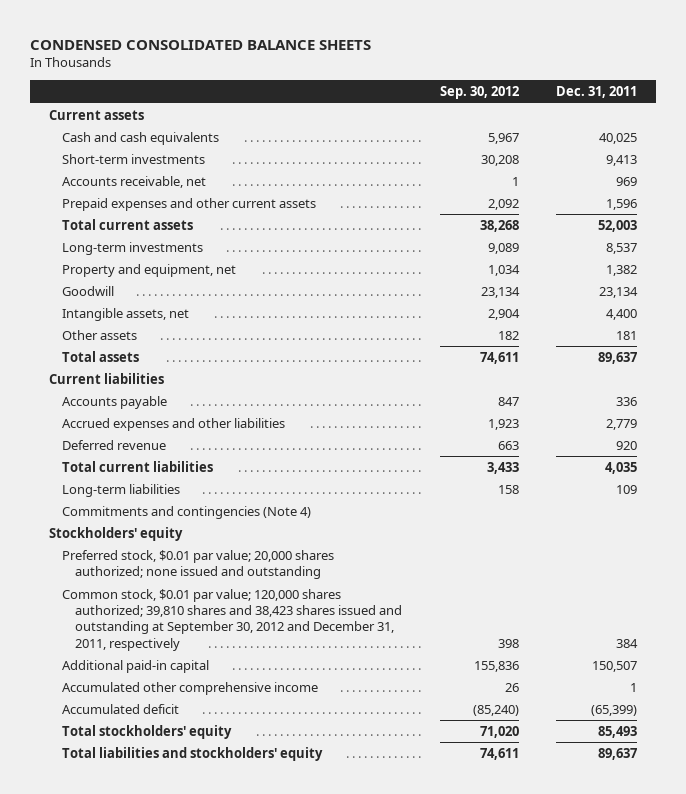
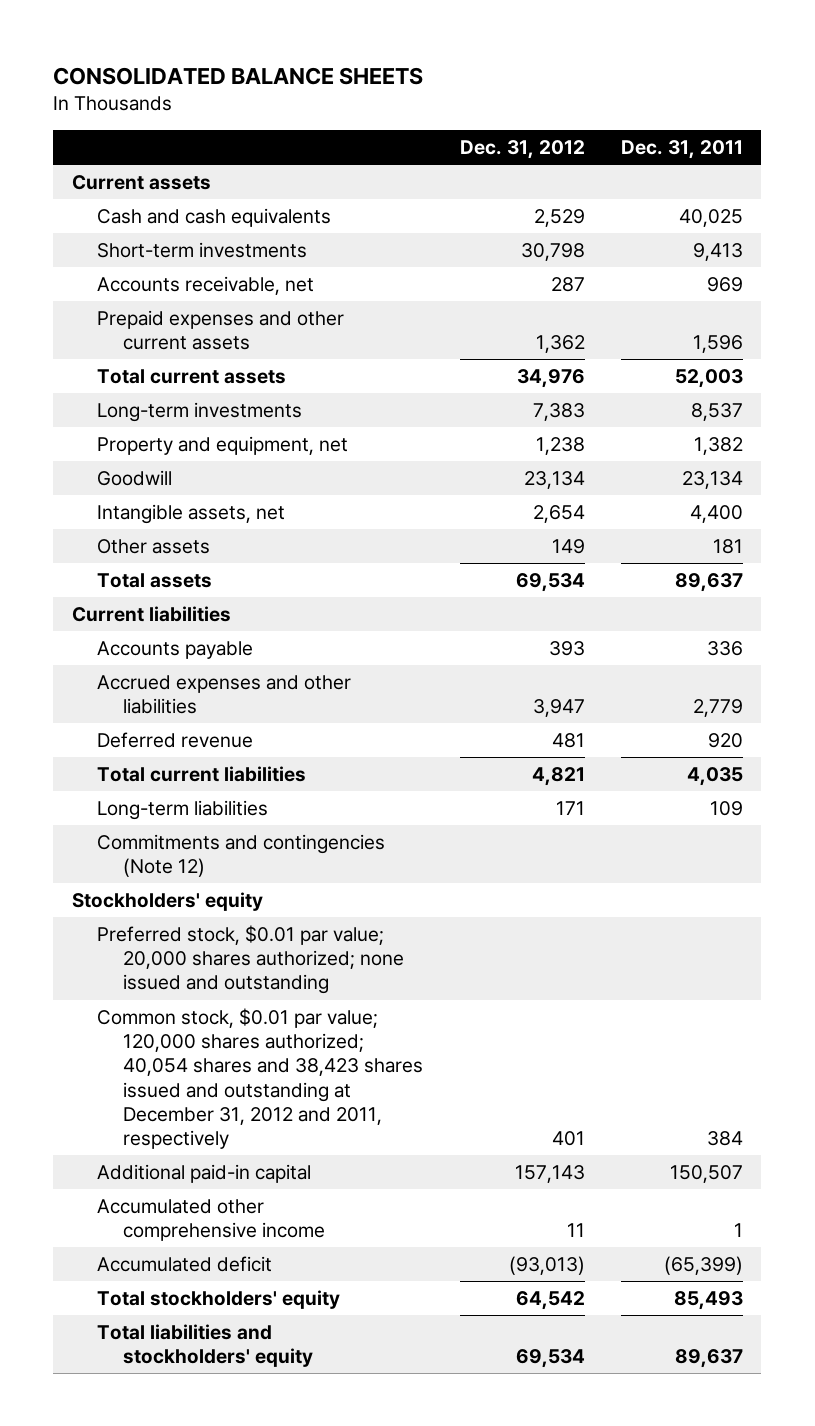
[30,40,372,51] CONDENSED CONSOLIDATED BALANCE SHEETS -> [53,66,424,85] CONSOLIDATED BALANCE SHEETS
[439,86,519,100] Sep. 30, 2012 -> none
none -> [459,140,585,160] Dec. 31, 2012
[62,505,312,519] Commitments and contingencies (Note 4) -> [97,834,386,878] Commitments and contingencies (Note 12)
[62,588,403,651] Common stock, $0.01 par value; 120,000 shares authorized; 39,810 shares and 38,423 shares issued and outstanding at September 30, 2012 and December 31, 2011, respectively -> [97,1008,424,1149] Common stock, $0.01 par value; 120,000 shares authorized; 40,054 shares and 38,423 shares issued and outstanding at December 31, 2012 and 2011, respectively

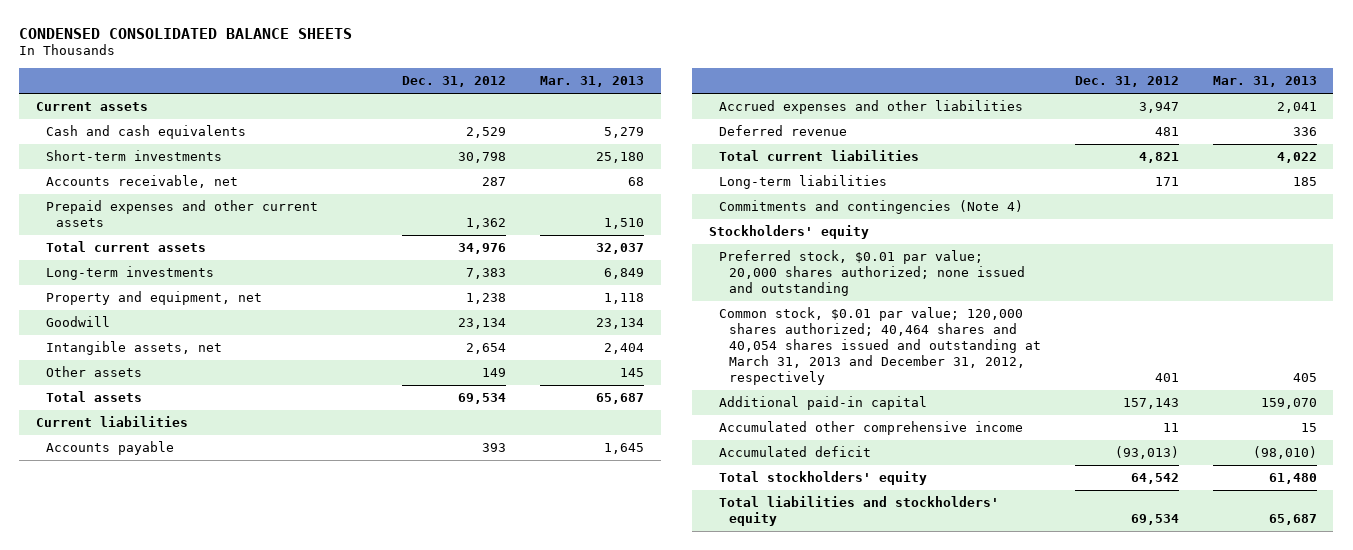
[53,66,424,85] CONSOLIDATED BALANCE SHEETS -> [19,27,353,39] CONDENSED CONSOLIDATED BALANCE SHEETS
[621,140,744,160] Dec. 31, 2011 -> none
none -> [539,76,644,88] Mar. 31, 2013
[97,834,386,878] Commitments and contingencies (Note 12) -> [718,200,1023,215] Commitments and contingencies (Note 4)
[97,1008,424,1149] Common stock, $0.01 par value; 120,000 shares authorized; 40,054 shares and 38,423 shares issued and outstanding at December 31, 2012 and 2011, respectively -> [718,307,1042,385] Common stock, $0.01 par value; 120,000 shares authorized; 40,464 shares and 40,054 shares issued and outstanding at March 31, 2013 and December 31, 2012, respectively

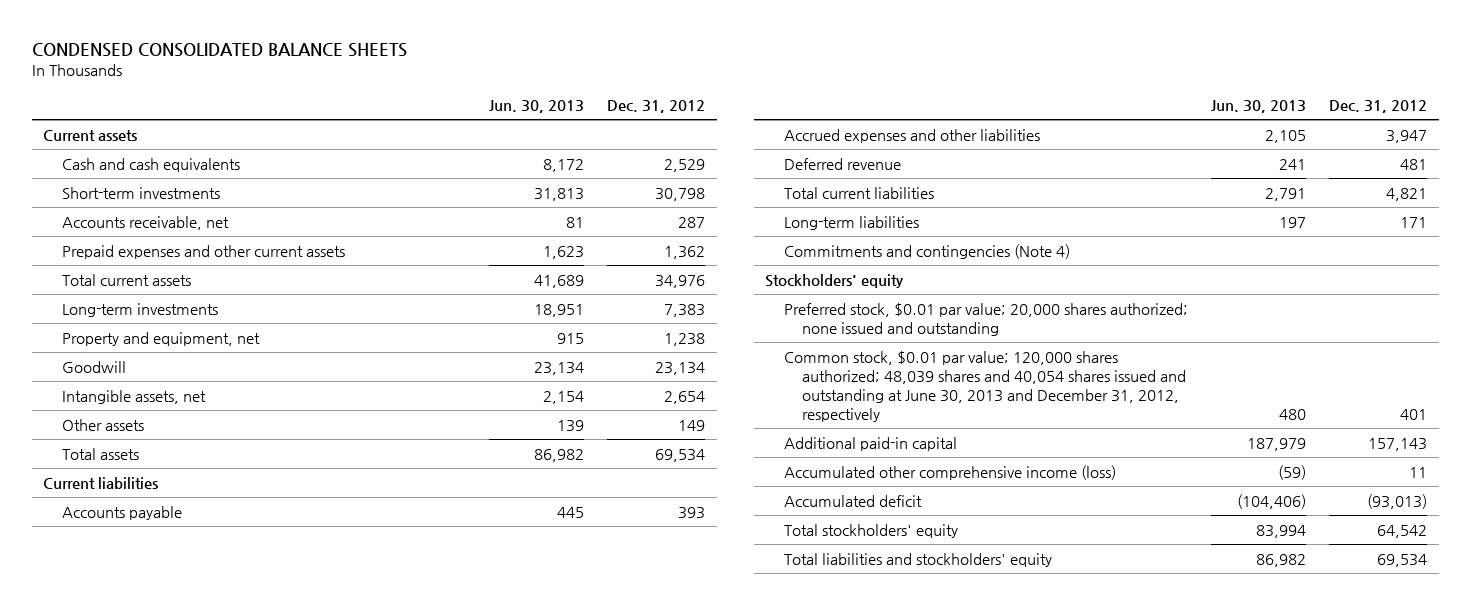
[539,76,644,88] Mar. 31, 2013 -> none
none -> [488,99,584,113] Jun. 30, 2013
[718,307,1042,385] Common stock, $0.01 par value; 120,000 shares authorized; 40,464 shares and 40,054 shares issued and outstanding at March 31, 2013 and December 31, 2012, respectively -> [783,350,1187,422] Common stock, $0.01 par value; 120,000 shares authorized; 48,039 shares and 40,054 shares issued and outstanding at June 30, 2013 and December 31, 2012, respectively
[718,421,1023,436] Accumulated other comprehensive income -> [783,464,1116,480] Accumulated other comprehensive income (loss)

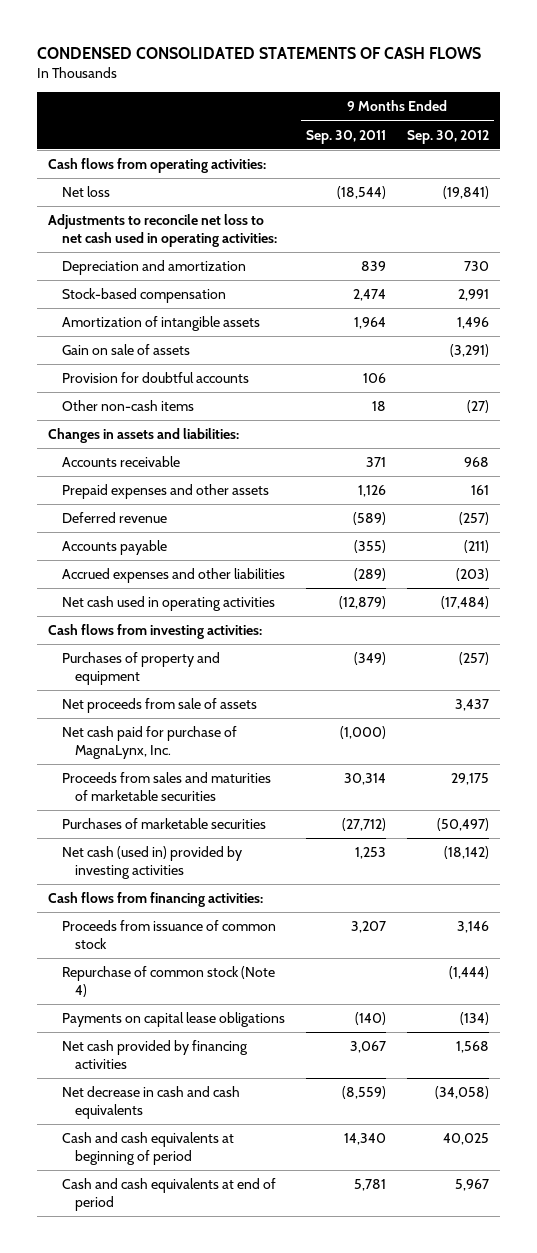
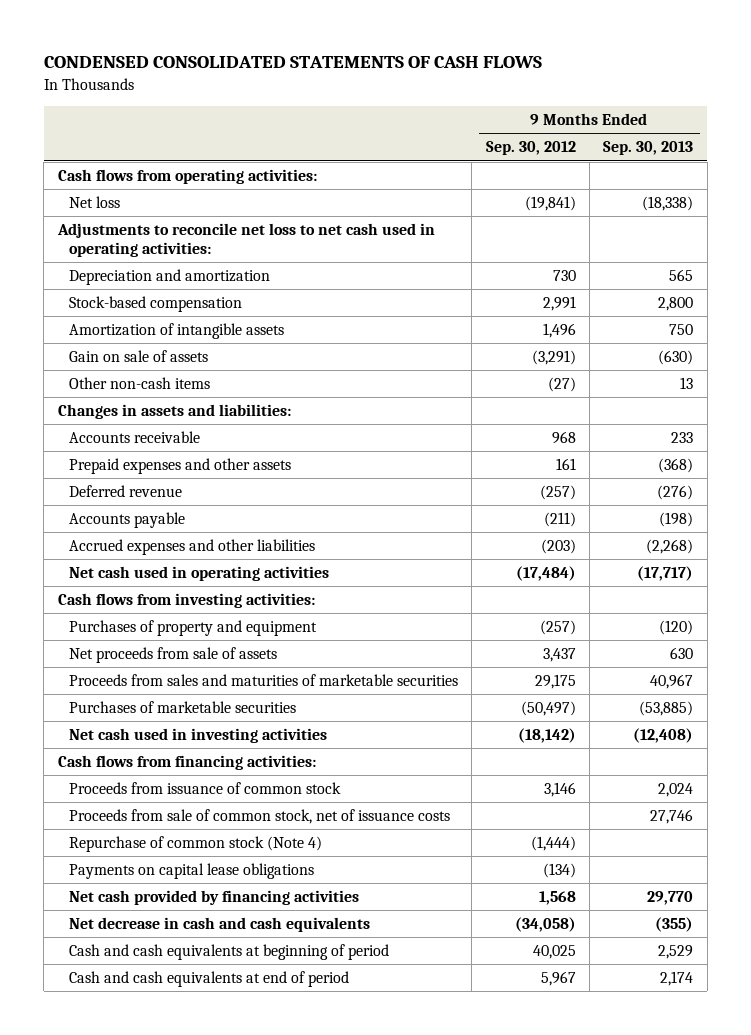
[305,129,386,144] Sep. 30, 2011 -> none
none -> [603,141,694,156] Sep. 30, 2013
[61,372,249,384] Provision for doubtful accounts -> none
[61,726,237,759] Net cash paid for purchase of MagnaLynx, Inc. -> none
[61,846,242,879] Net cash (used in) provided by investing activities -> [68,728,327,744] Net cash used in investing activities
none -> [68,809,450,825] Proceeds from sale of common stock, net of issuance costs

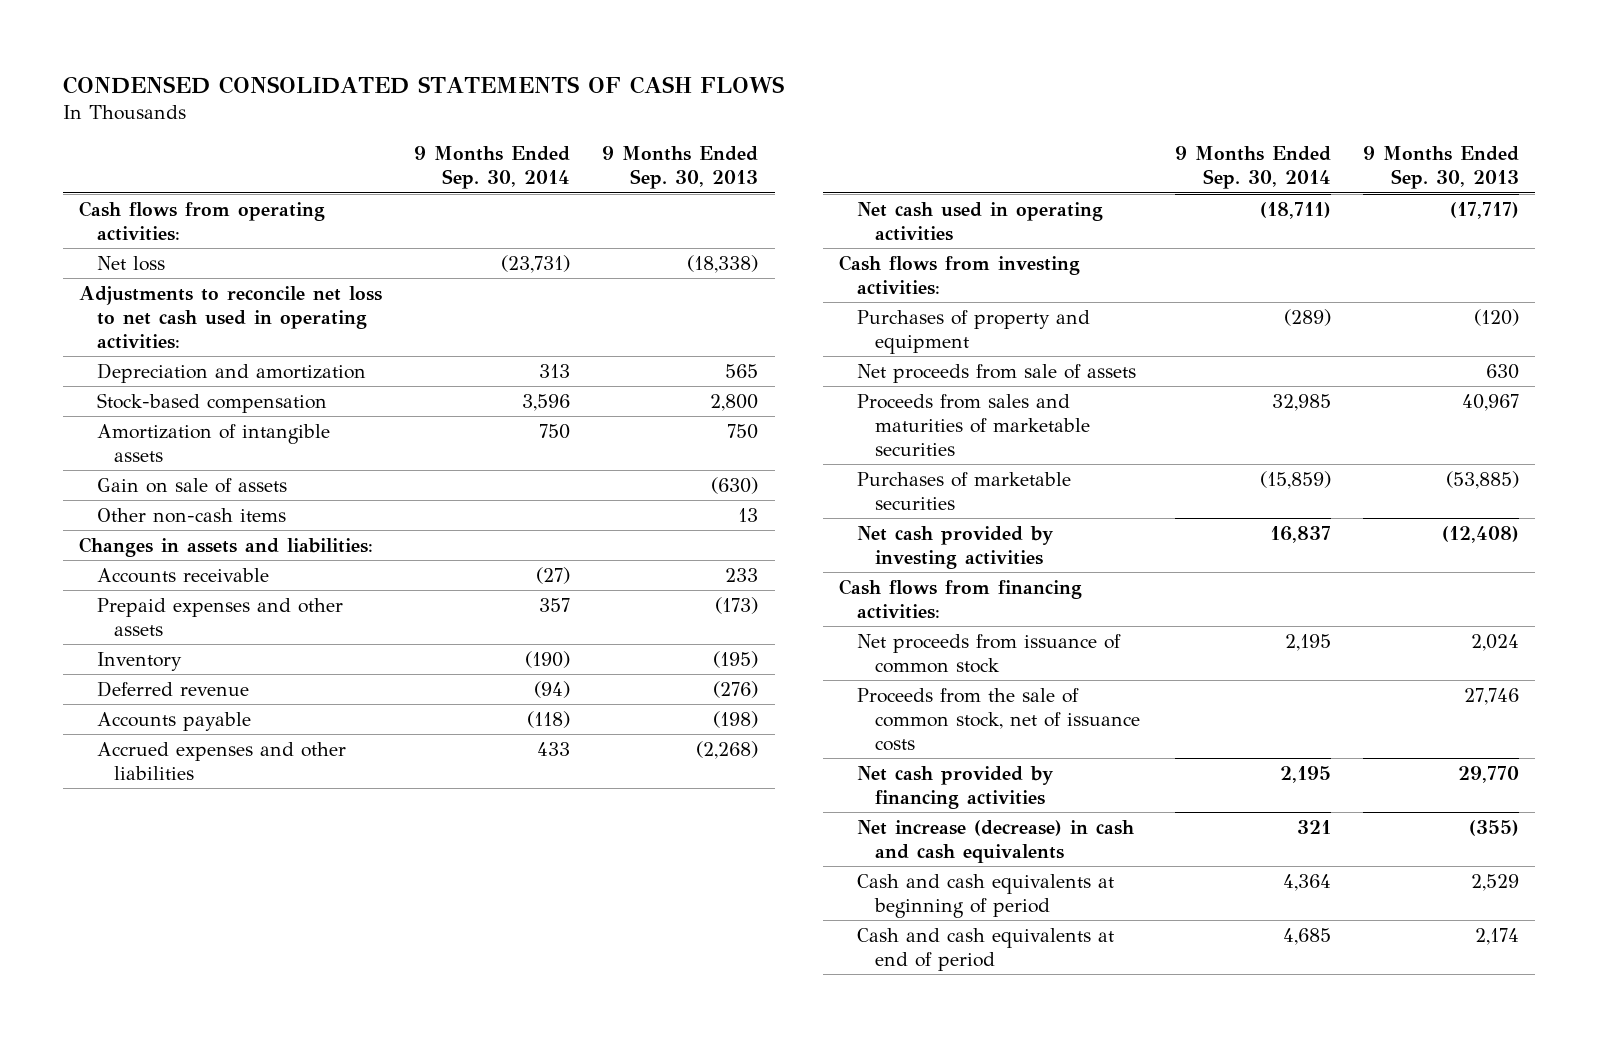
[485,141,576,156] Sep. 30, 2012 -> none
none -> [414,146,571,190] 9 Months Ended Sep. 30, 2014
[658,458,694,474] (368) -> [715,596,759,614] (173)
none -> [96,651,182,671] Inventory
[68,728,327,744] Net cash used in investing activities -> [857,525,1055,569] Net cash provided by investing activities
[68,836,322,853] Repurchase of common stock (Note 4) -> none
[68,863,314,880] Payments on capital lease obligations -> none
[68,782,341,795] Proceeds from issuance of common stock -> [857,633,1122,673] Net proceeds from issuance of common stock
[68,809,450,825] Proceeds from sale of common stock, net of issuance costs -> [857,687,1140,751] Proceeds from the sale of common stock, net of issuance costs
[68,917,370,933] Net decrease in cash and cash equivalents -> [857,819,1135,863] Net increase (decrease) in cash and cash equivalents

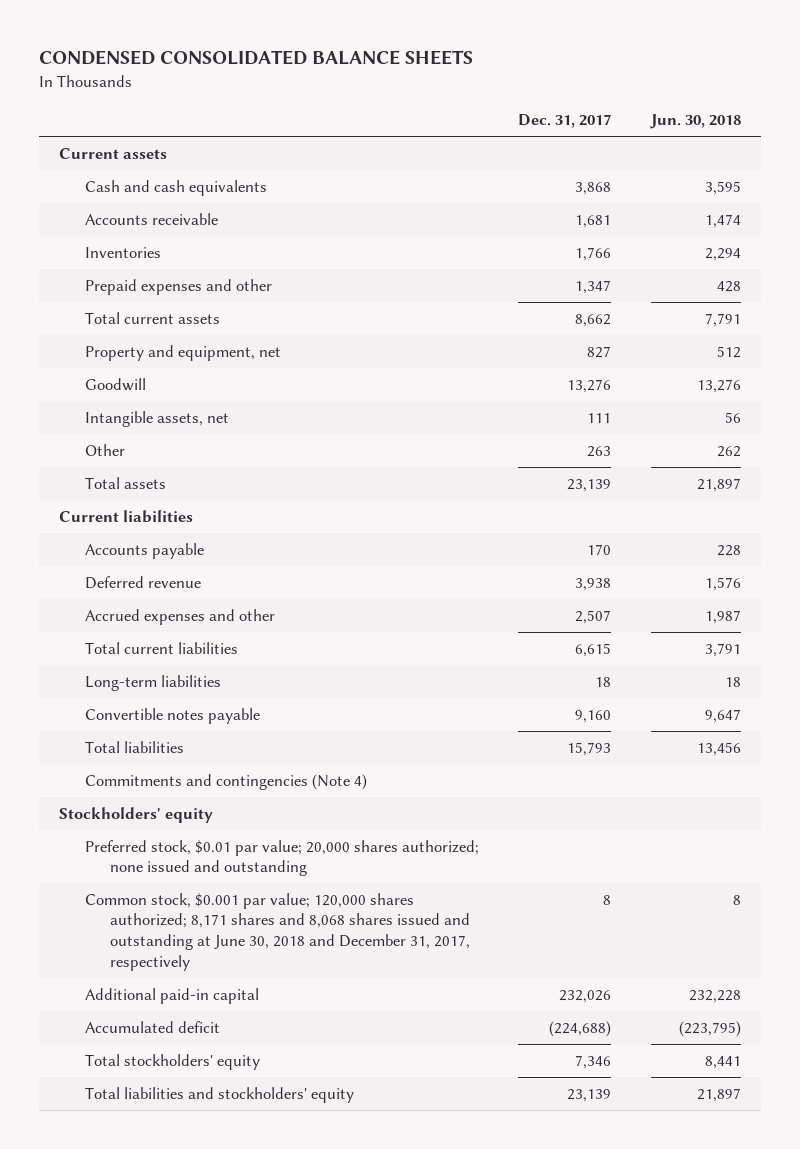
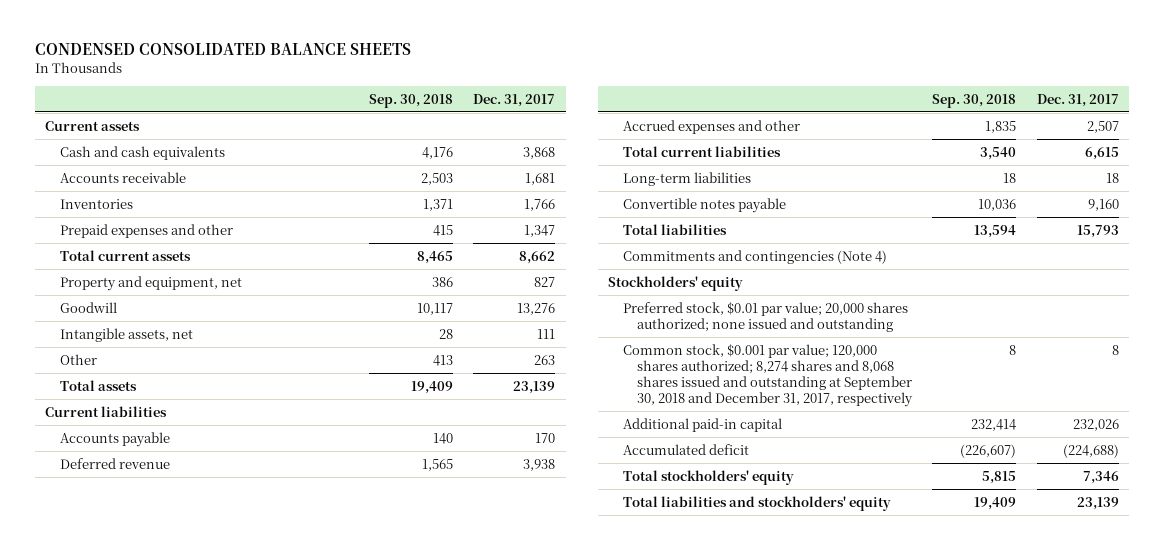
[650,114,742,130] Jun. 30, 2018 -> none
none -> [369,93,454,108] Sep. 30, 2018
[84,892,471,971] Common stock, $0.001 par value; 120,000 shares authorized; 8,171 shares and 8,068 shares issued and outstanding at June 30, 2018 and December 31, 2017, respectively -> [622,343,914,407] Common stock, $0.001 par value; 120,000 shares authorized; 8,274 shares and 8,068 shares issued and outstanding at September 30, 2018 and December 31, 2017, respectively

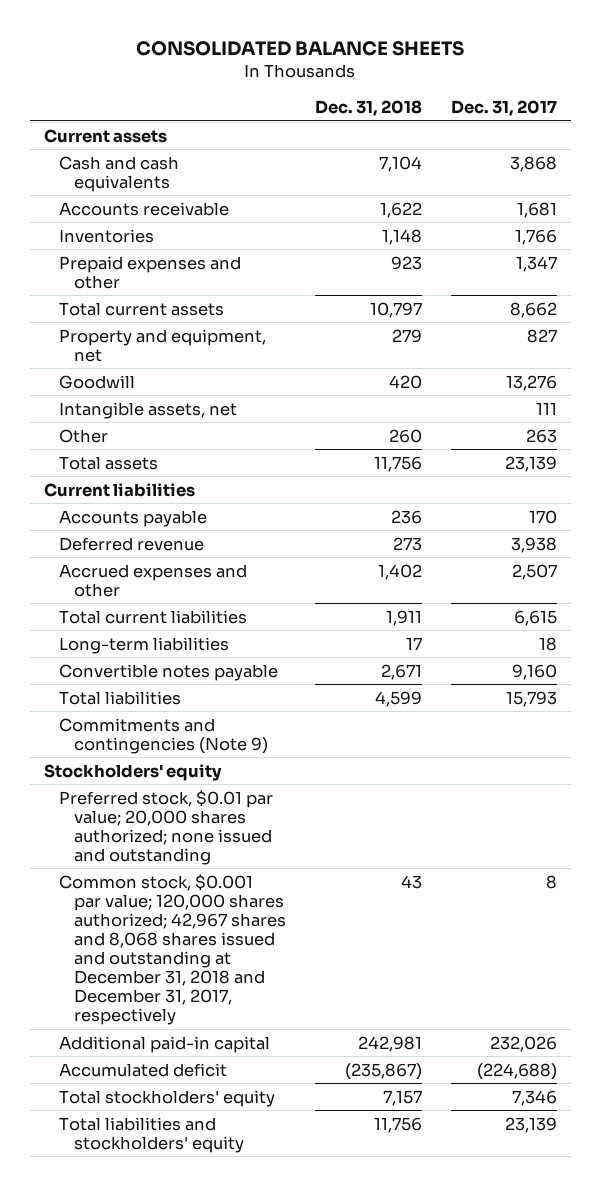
[35,43,412,56] CONDENSED CONSOLIDATED BALANCE SHEETS -> [136,41,465,57] CONSOLIDATED BALANCE SHEETS
[369,93,454,108] Sep. 30, 2018 -> none
none -> [314,100,422,117] Dec. 31, 2018
[622,249,887,264] Commitments and contingencies (Note 4) -> [58,717,268,754] Commitments and contingencies (Note 9)
[622,343,914,407] Common stock, $0.001 par value; 120,000 shares authorized; 8,274 shares and 8,068 shares issued and outstanding at September 30, 2018 and December 31, 2017, respectively -> [58,873,286,1026] Common stock, $0.001 par value; 120,000 shares authorized; 42,967 shares and 8,068 shares issued and outstanding at December 31, 2018 and December 31, 2017, respectively

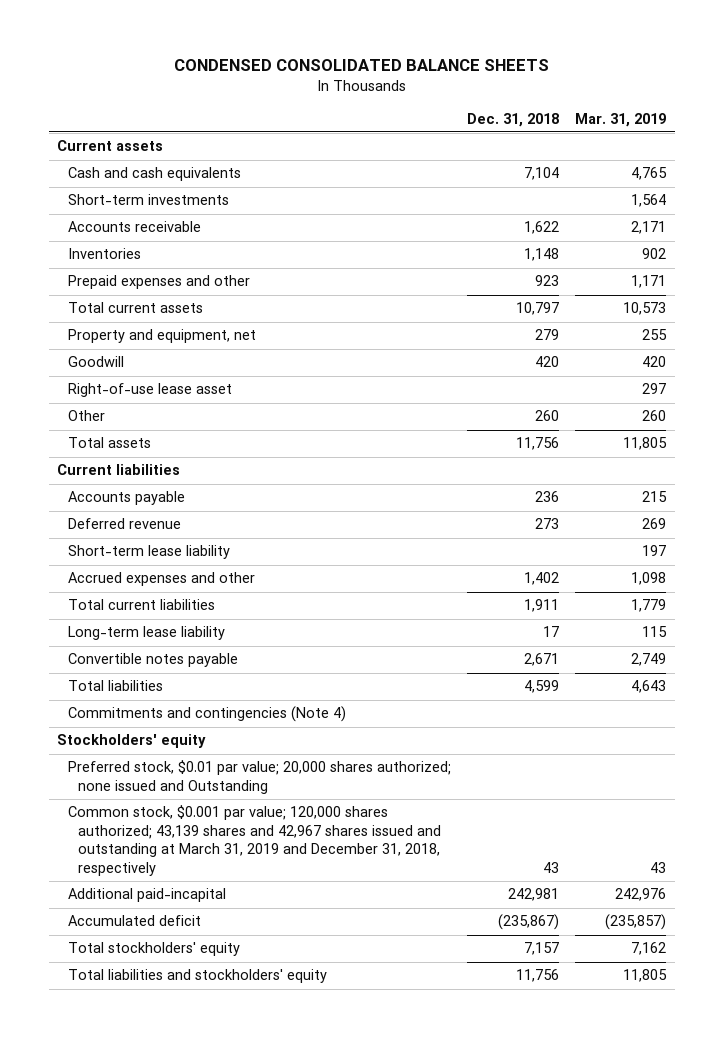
[136,41,465,57] CONSOLIDATED BALANCE SHEETS -> [173,59,549,72] CONDENSED CONSOLIDATED BALANCE SHEETS
[450,100,557,117] Dec. 31, 2017 -> none
none -> [575,112,667,127] Mar. 31, 2019
none -> [67,194,229,206] Short-term investments
[58,401,237,419] Intangible assets, net -> none
none -> [67,383,232,398] Right-of-use lease asset
none -> [67,545,230,560] Short-term lease liability
[58,636,229,654] Long-term liabilities -> none
none -> [67,626,225,641] Long-term lease liability
[58,717,268,754] Commitments and contingencies (Note 9) -> [67,706,346,723] Commitments and contingencies (Note 4)
[58,789,273,865] Preferred stock, $0.01 par value; 20,000 shares authorized; none issued and outstanding -> [67,760,451,794] Preferred stock, $0.01 par value; 20,000 shares authorized; none issued and Outstanding
[58,873,286,1026] Common stock, $0.001 par value; 120,000 shares authorized; 42,967 shares and 8,068 shares issued and outstanding at December 31, 2018 and December 31, 2017, respectively -> [67,805,441,876] Common stock, $0.001 par value; 120,000 shares authorized; 43,139 shares and 42,967 shares issued and outstanding at March 31, 2019 and December 31, 2018, respectively
[58,1035,270,1053] Additional paid-in capital -> [67,888,226,903] Additional paid-incapital

